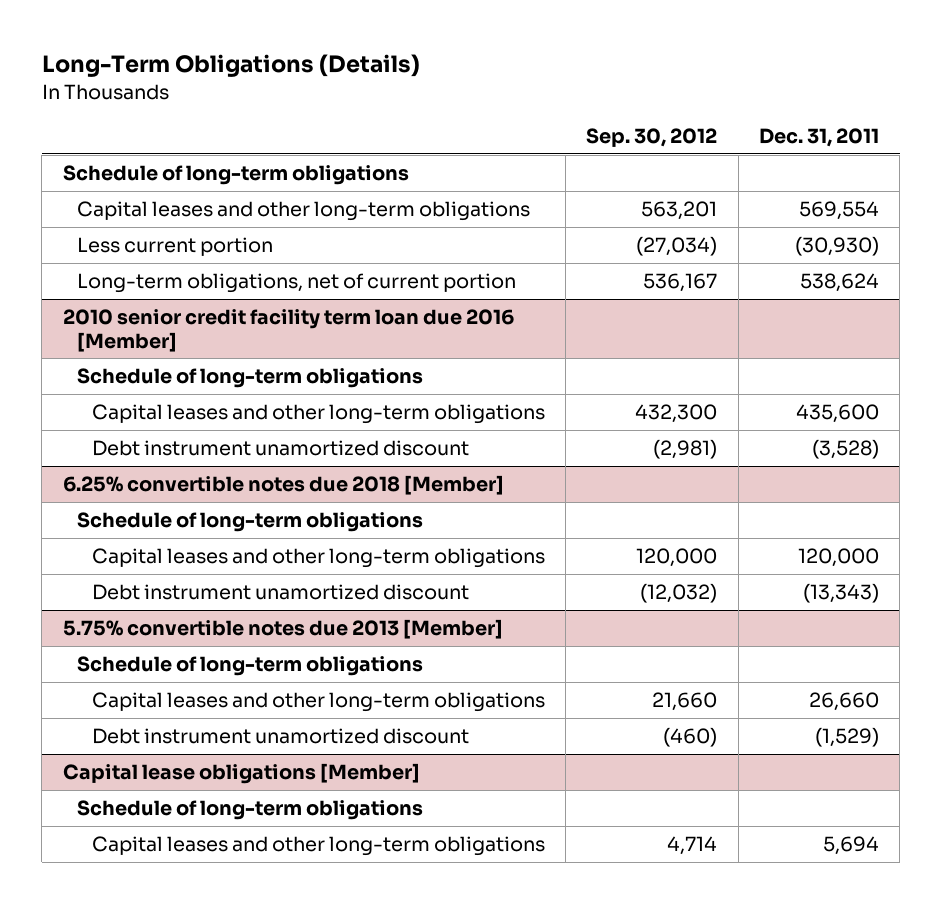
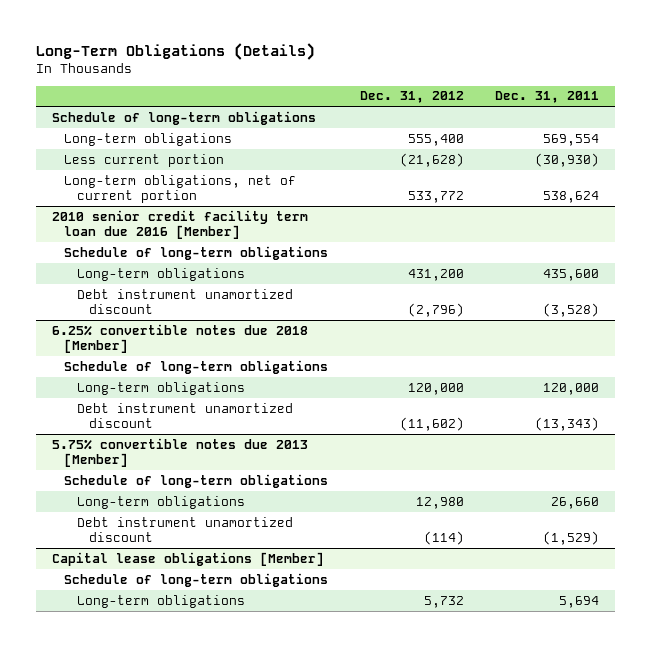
[586,128,718,148] Sep. 30, 2012 -> none
none -> [359,91,464,104] Dec. 31, 2012
[77,201,531,222] Capital leases and other long-term obligations -> [64,132,233,146] Long-term obligations
[91,404,545,425] Capital leases and other long-term obligations -> [76,267,245,281] Long-term obligations
[91,548,545,569] Capital leases and other long-term obligations -> [76,381,245,395] Long-term obligations
[91,692,545,713] Capital leases and other long-term obligations -> [76,495,245,509] Long-term obligations
[91,836,545,857] Capital leases and other long-term obligations -> [76,594,245,608] Long-term obligations

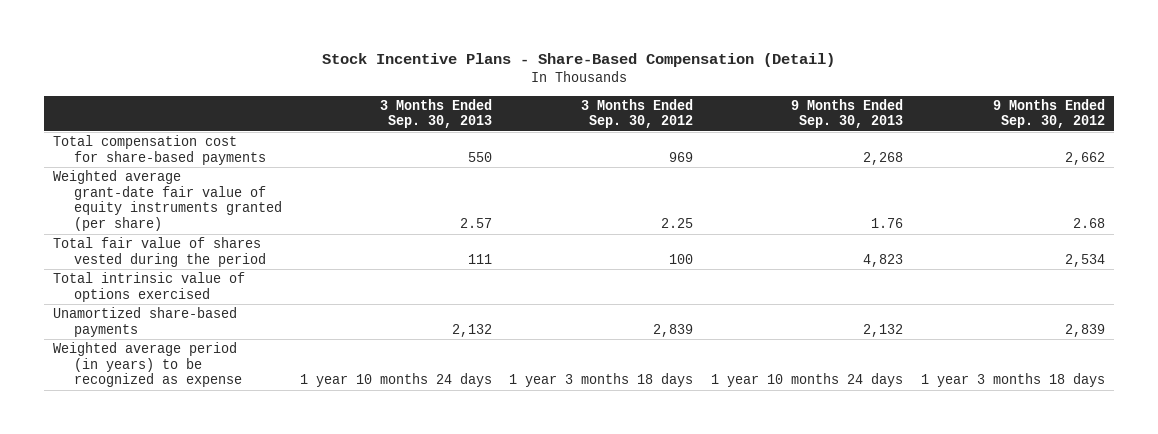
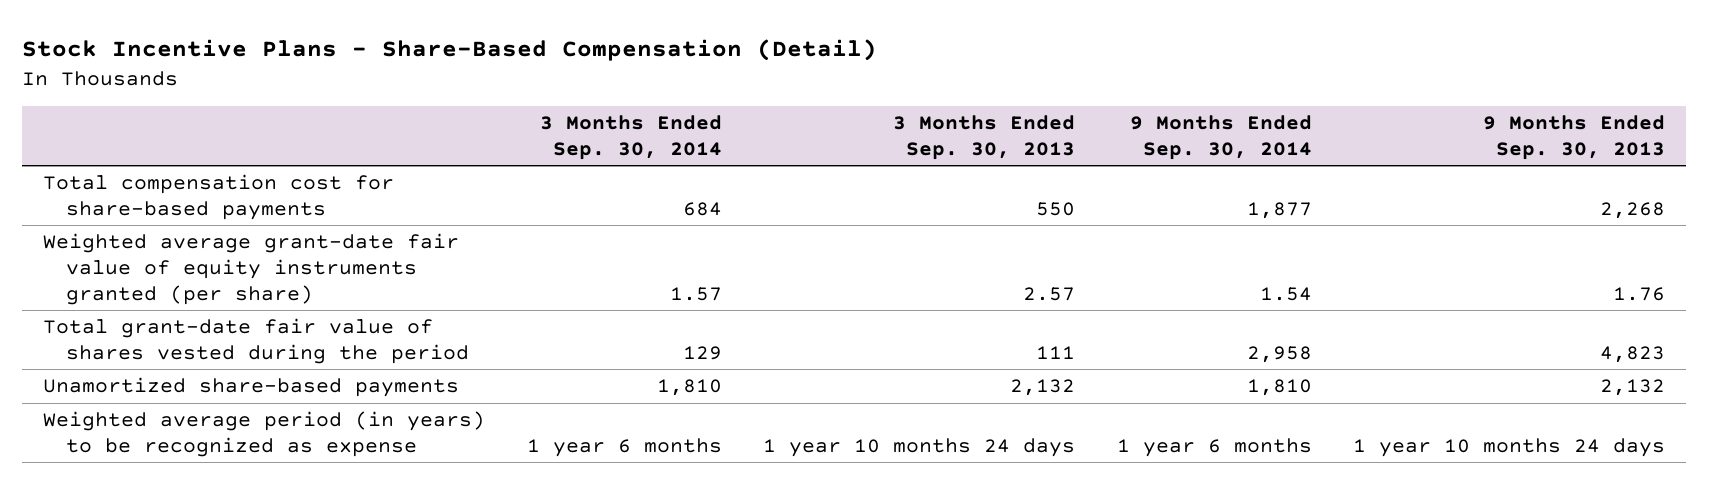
[581,98,694,129] 3 Months Ended Sep. 30, 2012 -> none
[993,98,1106,129] 9 Months Ended Sep. 30, 2012 -> none
none -> [539,115,722,160] 3 Months Ended Sep. 30, 2014
none -> [1129,115,1312,160] 9 Months Ended Sep. 30, 2014
[52,272,245,302] Total intrinsic value of options exercised -> none
[52,237,266,267] Total fair value of shares vested during the period -> [43,318,470,364] Total grant-date fair value of shares vested during the period

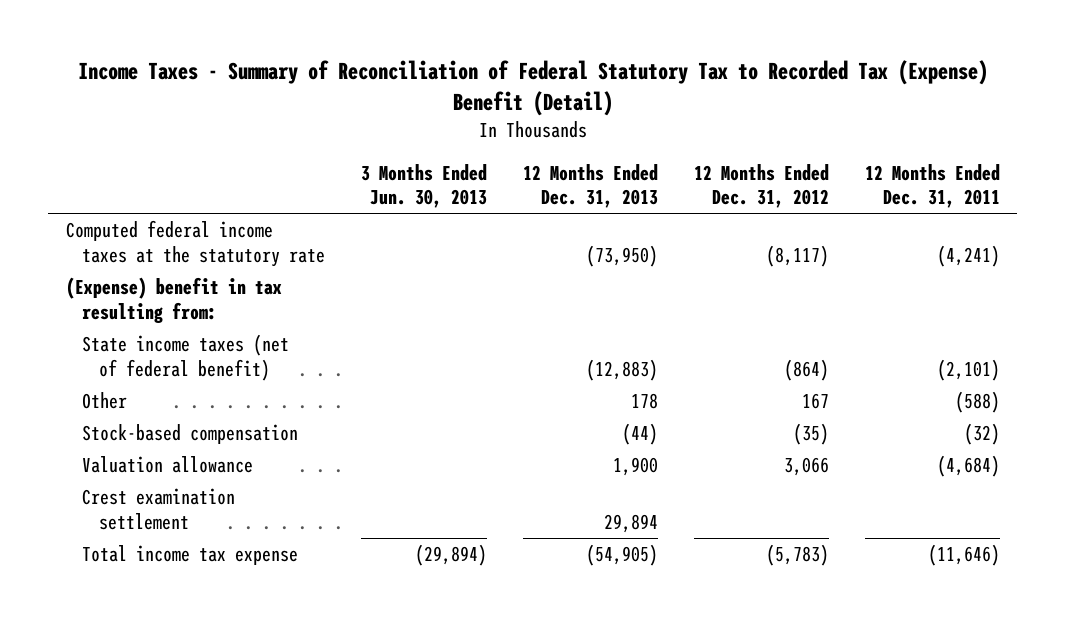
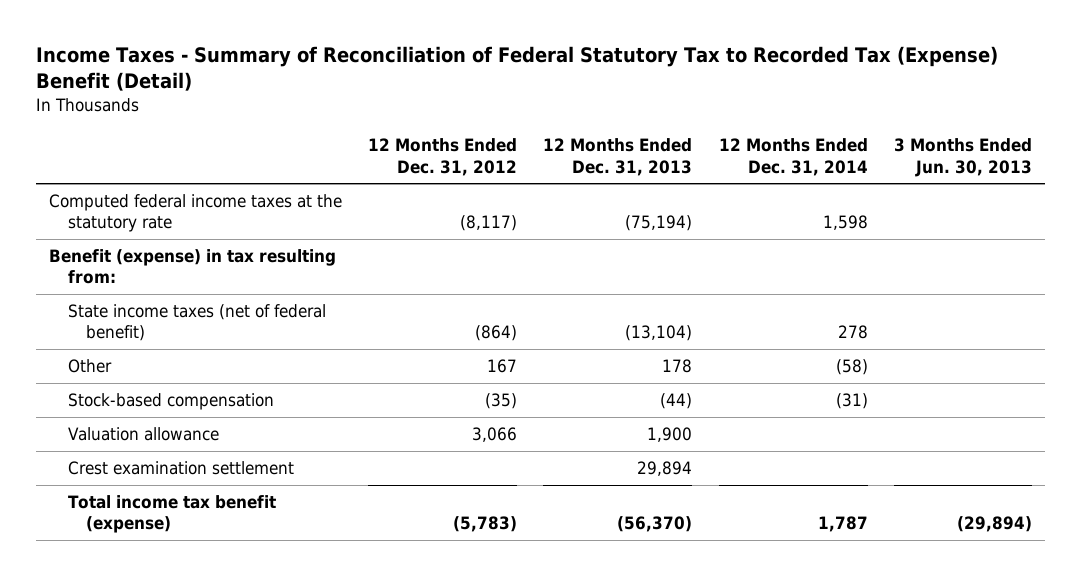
[864,163,1000,209] 12 Months Ended Dec. 31, 2011 -> none
none -> [718,138,868,176] 12 Months Ended Dec. 31, 2014
[585,244,658,267] (73,950) -> [625,215,693,232] (75,194)
[65,277,282,323] (Expense) benefit in tax resulting from: -> [48,249,336,285] Benefit (expense) in tax resulting from:
[585,358,658,381] (12,883) -> [625,325,693,342] (13,104)
[82,545,299,566] Total income tax expense -> [67,495,276,534] Total income tax benefit (expense)
[585,544,658,567] (54,905) -> [617,516,693,533] (56,370)

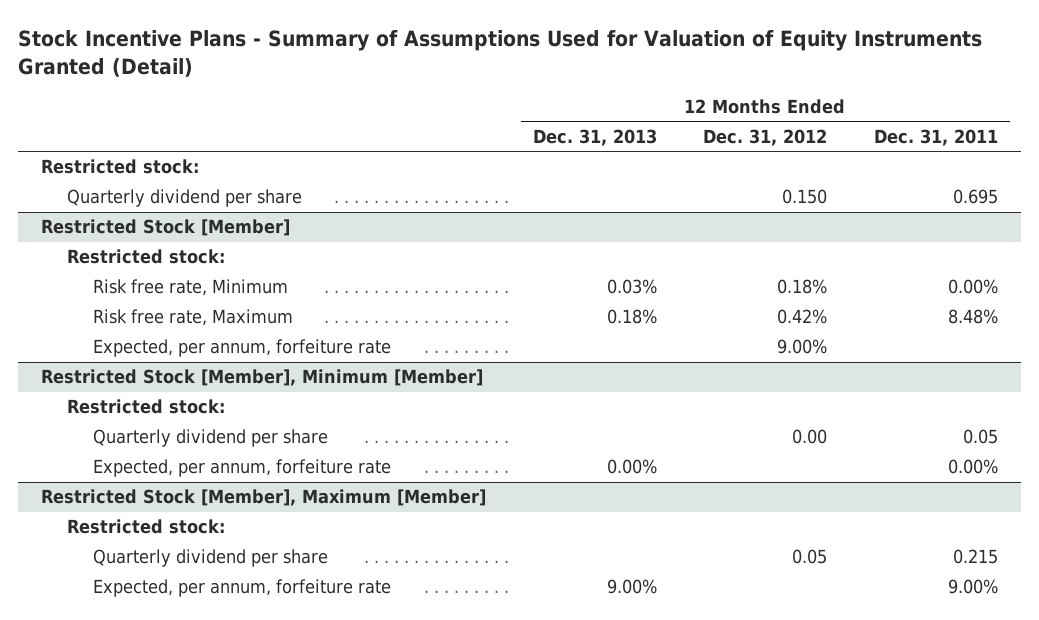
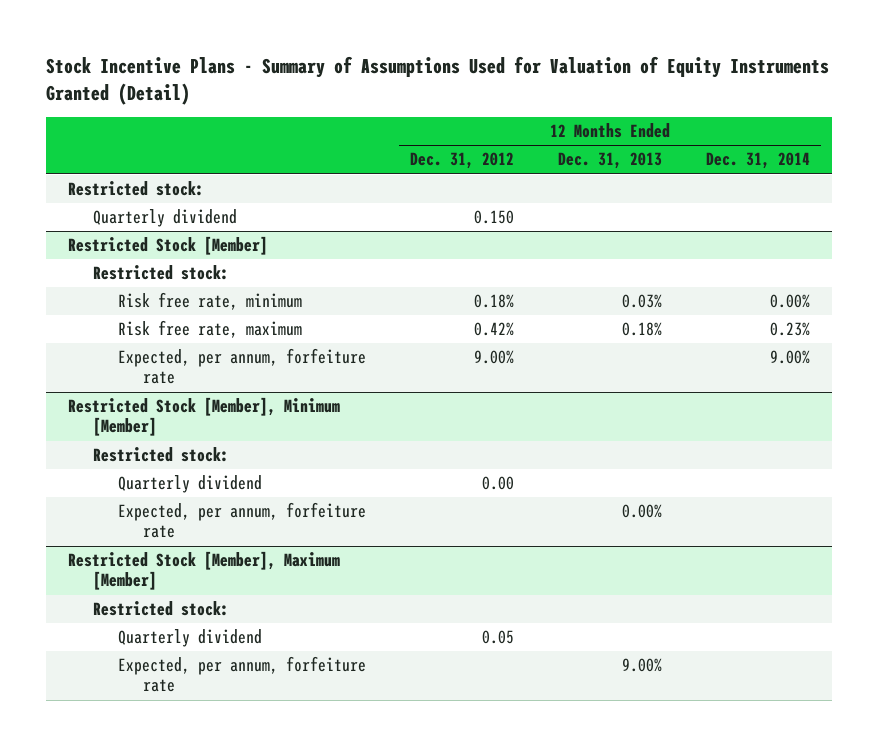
[873,129,998,147] Dec. 31, 2011 -> none
none -> [705,152,810,170] Dec. 31, 2014
[66,189,302,208] Quarterly dividend per share -> [92,209,237,228] Quarterly dividend
[92,279,288,297] Risk free rate, Minimum -> [117,292,302,311] Risk free rate, minimum
[92,309,293,327] Risk free rate, Maximum -> [117,320,302,339] Risk free rate, maximum
[92,429,328,448] Quarterly dividend per share -> [117,475,262,494] Quarterly dividend
[92,549,328,568] Quarterly dividend per share -> [117,629,262,648] Quarterly dividend

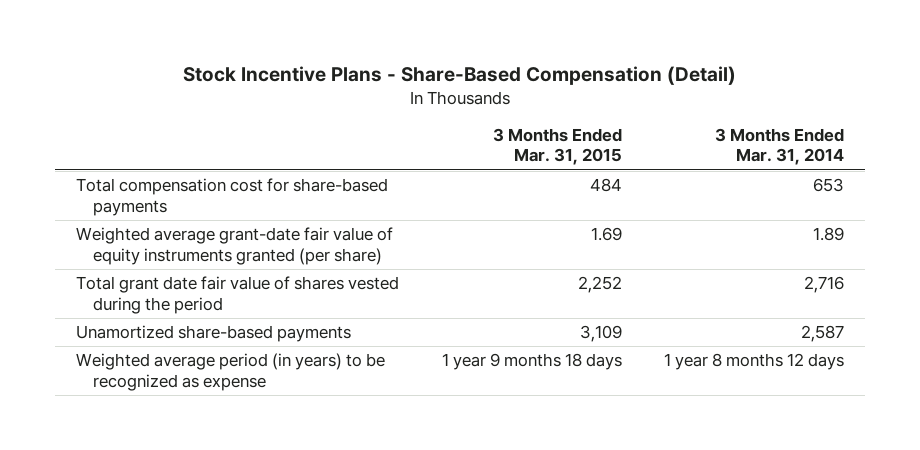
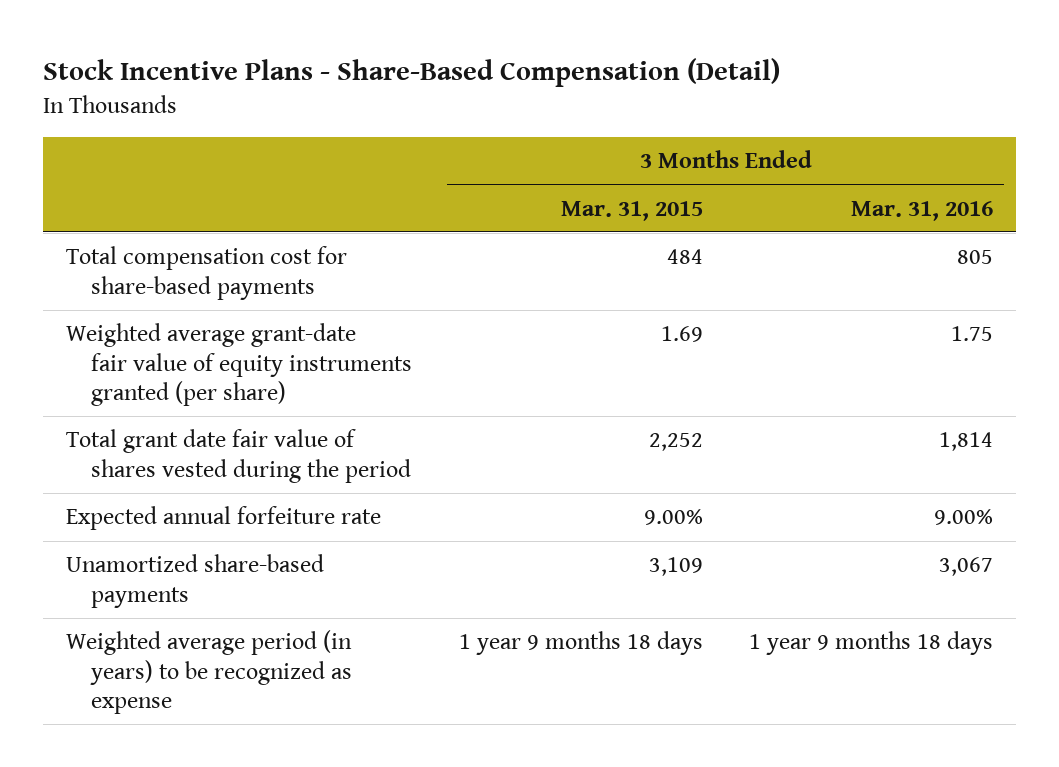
[715,127,845,166] 3 Months Ended Mar. 31, 2014 -> none
none -> [850,200,993,221] Mar. 31, 2016
none -> [65,506,381,531] Expected annual forfeiture rate

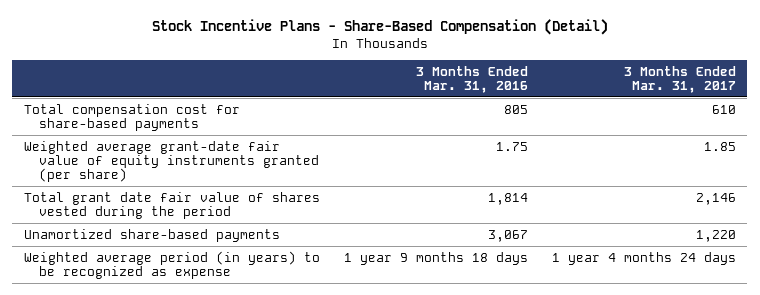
[560,200,703,221] Mar. 31, 2015 -> none
none -> [623,65,736,93] 3 Months Ended Mar. 31, 2017
[65,506,381,531] Expected annual forfeiture rate -> none

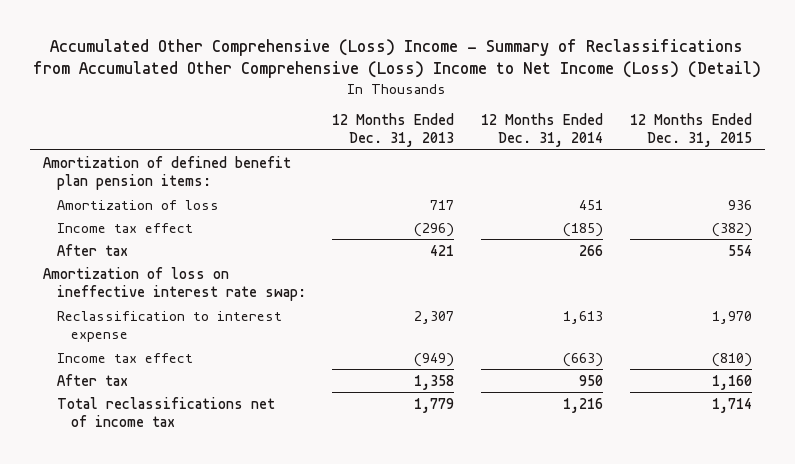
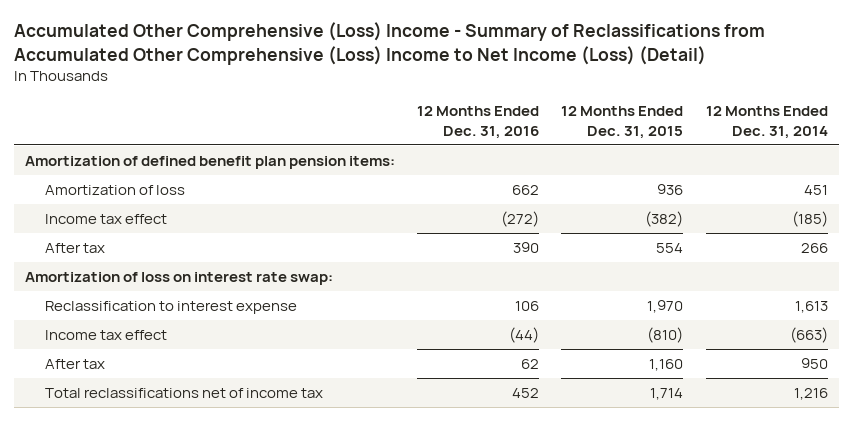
[332,112,455,147] 12 Months Ended Dec. 31, 2013 -> none
none -> [417,106,540,139] 12 Months Ended Dec. 31, 2016
[43,266,306,302] Amortization of loss on ineffective interest rate swap: -> [25,271,334,285] Amortization of loss on interest rate swap:

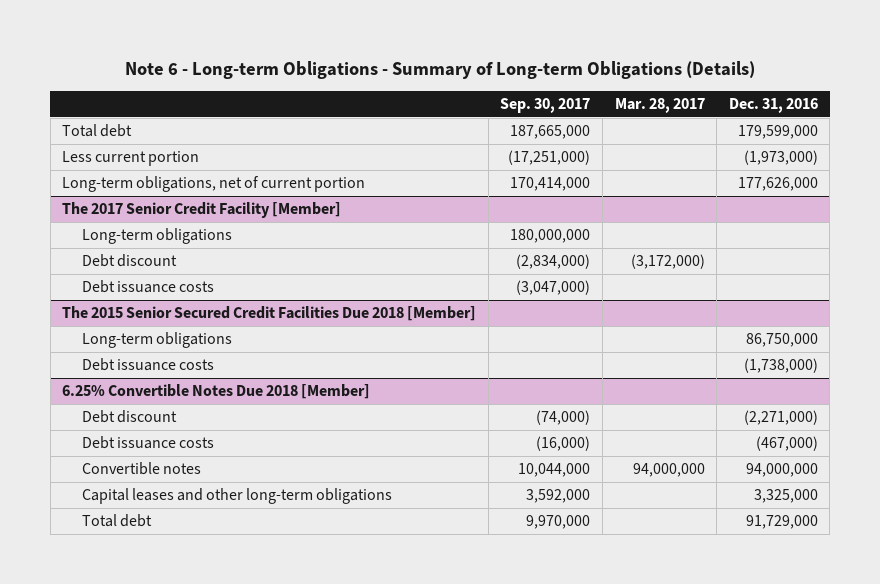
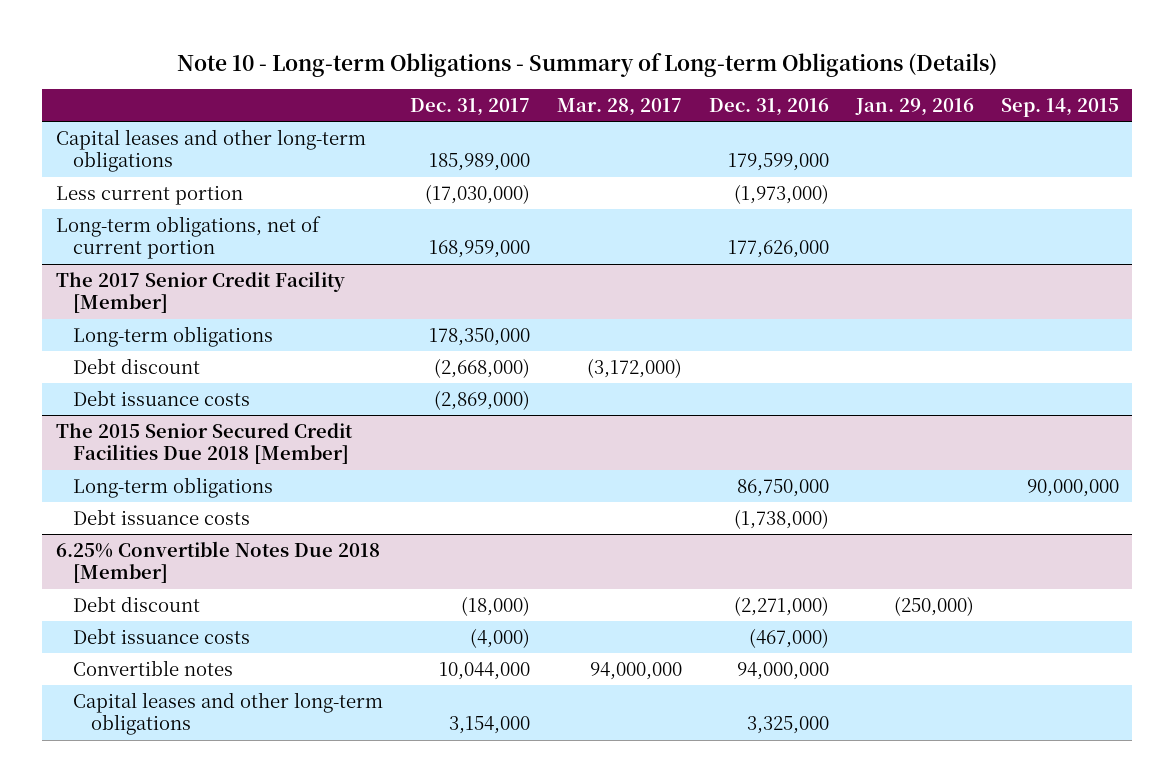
[125,61,756,80] Note 6 - Long-term Obligations - Summary of Long-term Obligations (Details) -> [177,52,998,77] Note 10 - Long-term Obligations - Summary of Long-term Obligations (Details)
[500,98,591,114] Sep. 30, 2017 -> none
none -> [410,97,531,116] Dec. 31, 2017
none -> [855,97,975,116] Jan. 29, 2016
none -> [1000,97,1119,117] Sep. 14, 2015
[62,124,133,138] Total debt -> [55,128,366,173] Capital leases and other long-term obligations
[81,514,152,528] Total debt -> none

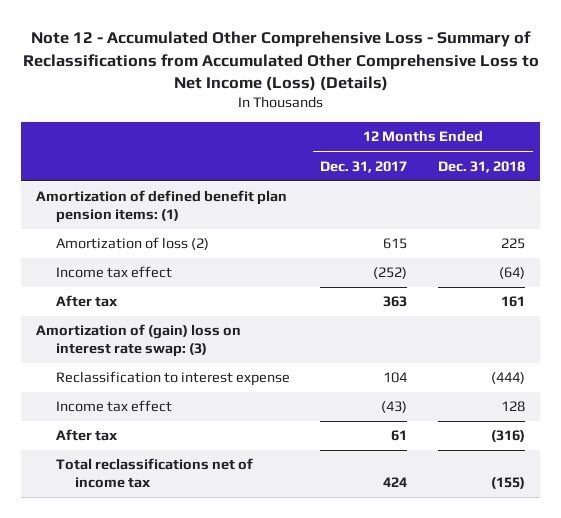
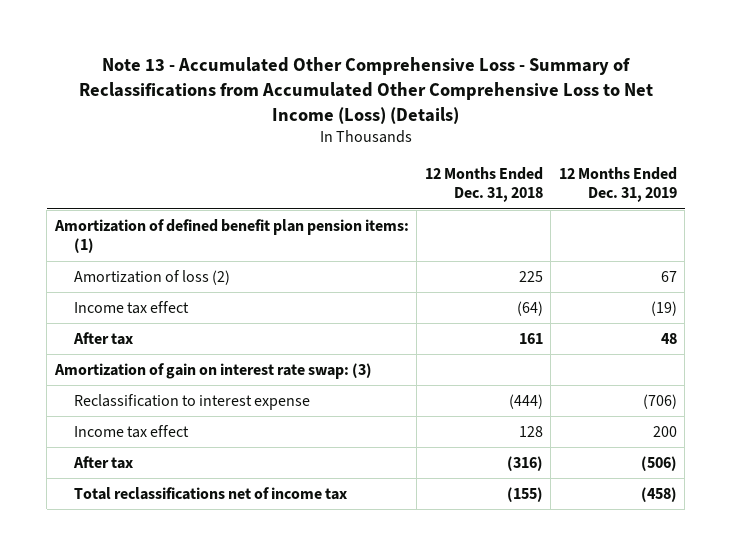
[22,31,539,92] Note 12 - Accumulated Other Comprehensive Loss - Summary of Reclassifications from Accumulated Other Comprehensive Loss to Net Income (Loss) (Details) -> [78,57,653,124] Note 13 - Accumulated Other Comprehensive Loss - Summary of Reclassifications from Accumulated Other Comprehensive Loss to Net Income (Loss) (Details)
[320,160,408,173] Dec. 31, 2017 -> none
none -> [558,167,677,203] 12 Months Ended Dec. 31, 2019
[36,324,242,358] Amortization of (gain) loss on interest rate swap: (3) -> [53,362,372,379] Amortization of gain on interest rate swap: (3)

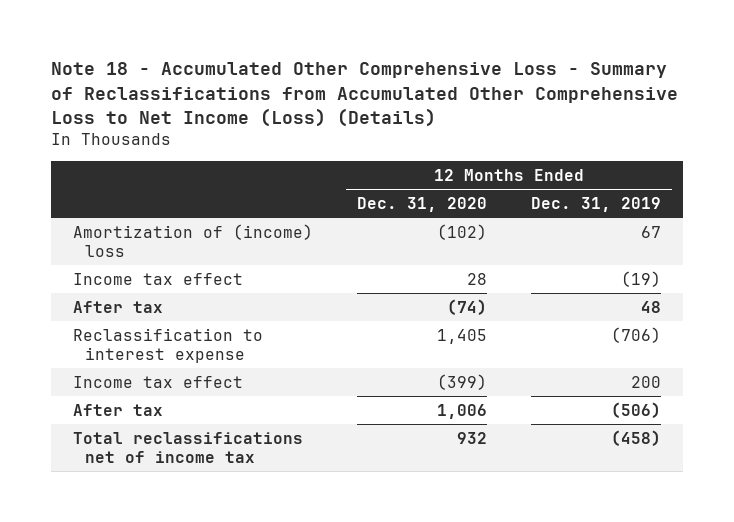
[78,57,653,124] Note 13 - Accumulated Other Comprehensive Loss - Summary of Reclassifications from Accumulated Other Comprehensive Loss to Net Income (Loss) (Details) -> [50,62,678,128] Note 18 - Accumulated Other Comprehensive Loss - Summary of Reclassifications from Accumulated Other Comprehensive Loss to Net Income (Loss) (Details)
[424,167,543,203] 12 Months Ended Dec. 31, 2018 -> none
none -> [356,196,487,212] Dec. 31, 2020
[53,218,409,254] Amortization of defined benefit plan pension items: (1) -> none
[74,269,231,285] Amortization of loss (2) -> [72,223,313,257] Amortization of (income) loss
[53,362,372,379] Amortization of gain on interest rate swap: (3) -> none

